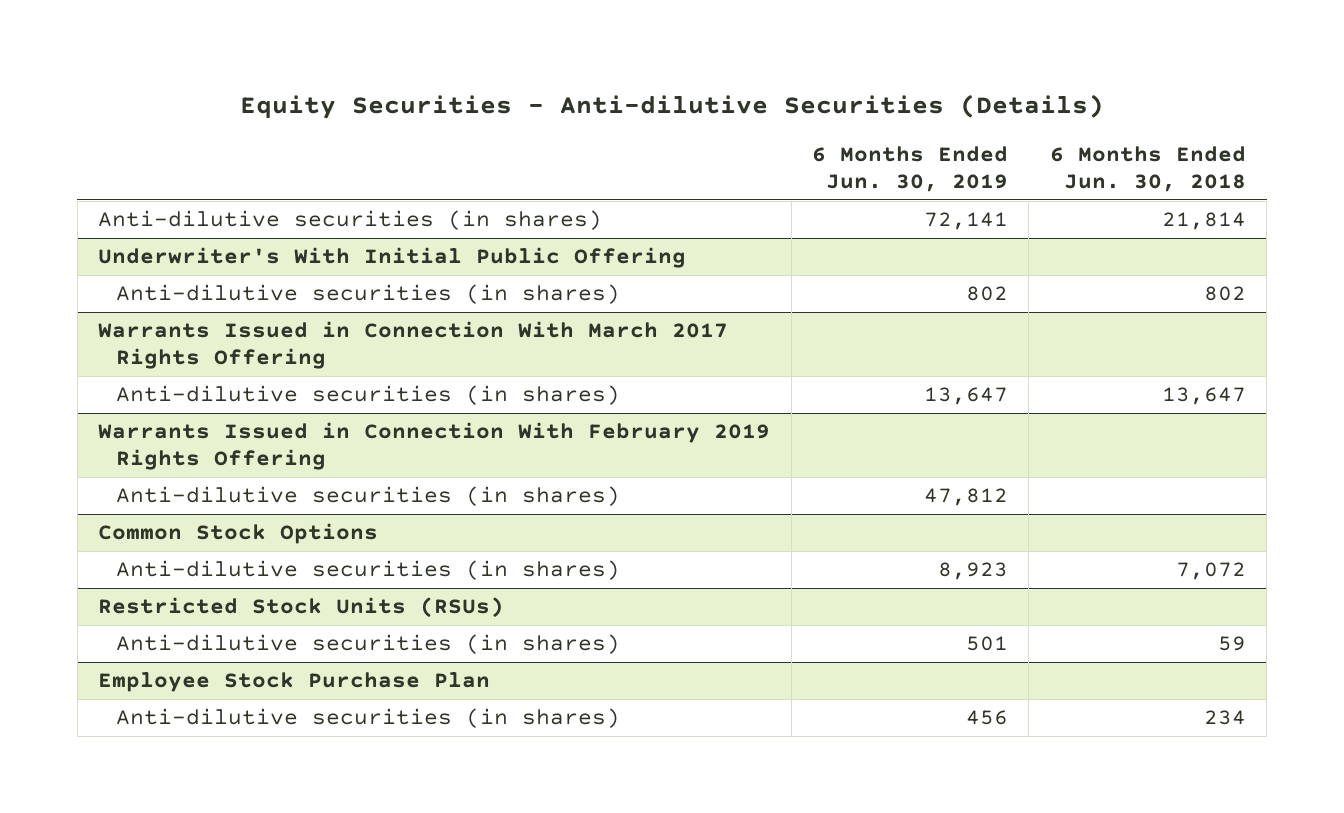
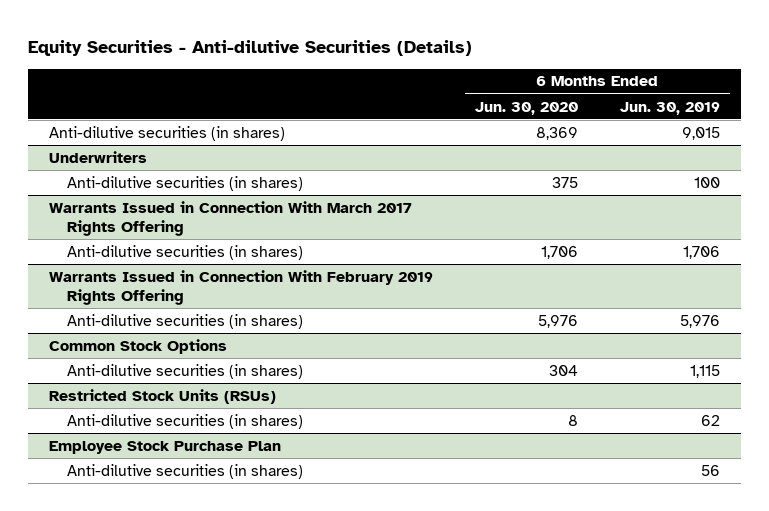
[1049,146,1246,193] 6 Months Ended Jun. 30, 2018 -> none
none -> [475,101,579,115] Jun. 30, 2020
[98,247,687,269] Underwriter's With Initial Public Offering -> none
[924,212,1009,231] 72,141 -> [681,126,720,140] 9,015
none -> [49,150,148,163] Underwriters
[966,286,1009,302] 802 -> [693,176,720,188] 100
[924,387,1009,406] 13,647 -> [682,245,720,259] 1,706
[924,488,1009,507] 47,812 -> [679,314,720,328] 5,976
[938,562,1009,581] 8,923 -> [689,364,720,378] 1,115
[966,636,1009,652] 501 -> [700,414,720,426] 62
[966,710,1009,726] 456 -> [700,464,720,476] 56

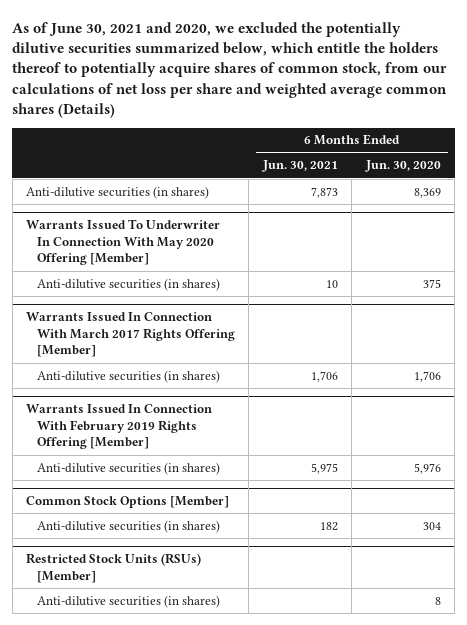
[28,39,473,56] Equity Securities - Anti-dilutive Securities (Details) -> [12,21,448,119] As of June 30, 2021 and 2020, we excluded the potentially dilutive securities summarized below, which entitle the holders thereof to potentially acquire shares of common stock, from our calculations of net loss per share and weighted average common shares (Details)
[619,101,720,115] Jun. 30, 2019 -> none
none -> [261,160,338,173] Jun. 30, 2021
[49,150,148,163] Underwriters -> none
none -> [26,219,221,266] Warrants Issued To Underwriter In Connection With May 2020 Offering [Member]
[49,200,413,236] Warrants Issued in Connection With March 2017 Rights Offering -> [26,312,235,358] Warrants Issued In Connection With March 2017 Rights Offering [Member]
[49,269,434,305] Warrants Issued in Connection With February 2019 Rights Offering -> [26,404,213,450] Warrants Issued In Connection With February 2019 Rights Offering [Member]
[49,338,228,354] Common Stock Options -> [26,496,230,509] Common Stock Options [Member]
[49,388,277,404] Restricted Stock Units (RSUs) -> [26,553,202,583] Restricted Stock Units (RSUs) [Member]
[49,440,282,454] Employee Stock Purchase Plan -> none
[67,463,304,479] Anti-dilutive securities (in shares) -> none

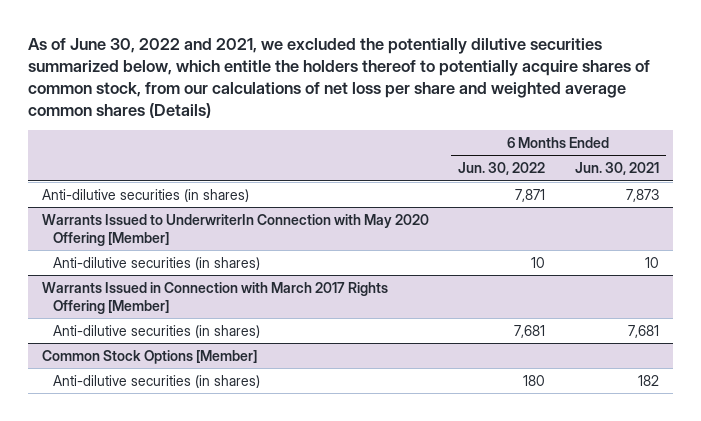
[12,21,448,119] As of June 30, 2021 and 2020, we excluded the potentially dilutive securities summarized below, which entitle the holders thereof to potentially acquire shares of common stock, from our calculations of net loss per share and weighted average common shares (Details) -> [27,37,650,118] As of June 30, 2022 and 2021, we excluded the potentially dilutive securities summarized below, which entitle the holders thereof to potentially acquire shares of common stock, from our calculations of net loss per share and weighted average common shares (Details)
[364,160,441,173] Jun. 30, 2020 -> none
none -> [458,162,546,176] Jun. 30, 2022
[26,219,221,266] Warrants Issued To Underwriter In Connection With May 2020 Offering [Member] -> [42,213,430,246] Warrants Issued to UnderwriterIn Connection with May 2020 Offering [Member]
[26,404,213,450] Warrants Issued In Connection With February 2019 Rights Offering [Member] -> none
[36,461,220,475] Anti-dilutive securities (in shares) -> none
[26,312,235,358] Warrants Issued In Connection With March 2017 Rights Offering [Member] -> [42,281,389,314] Warrants Issued in Connection with March 2017 Rights Offering [Member]
[310,370,338,382] 1,706 -> [627,324,659,338] 7,681
[26,553,202,583] Restricted Stock Units (RSUs) [Member] -> none
[36,594,220,608] Anti-dilutive securities (in shares) -> none

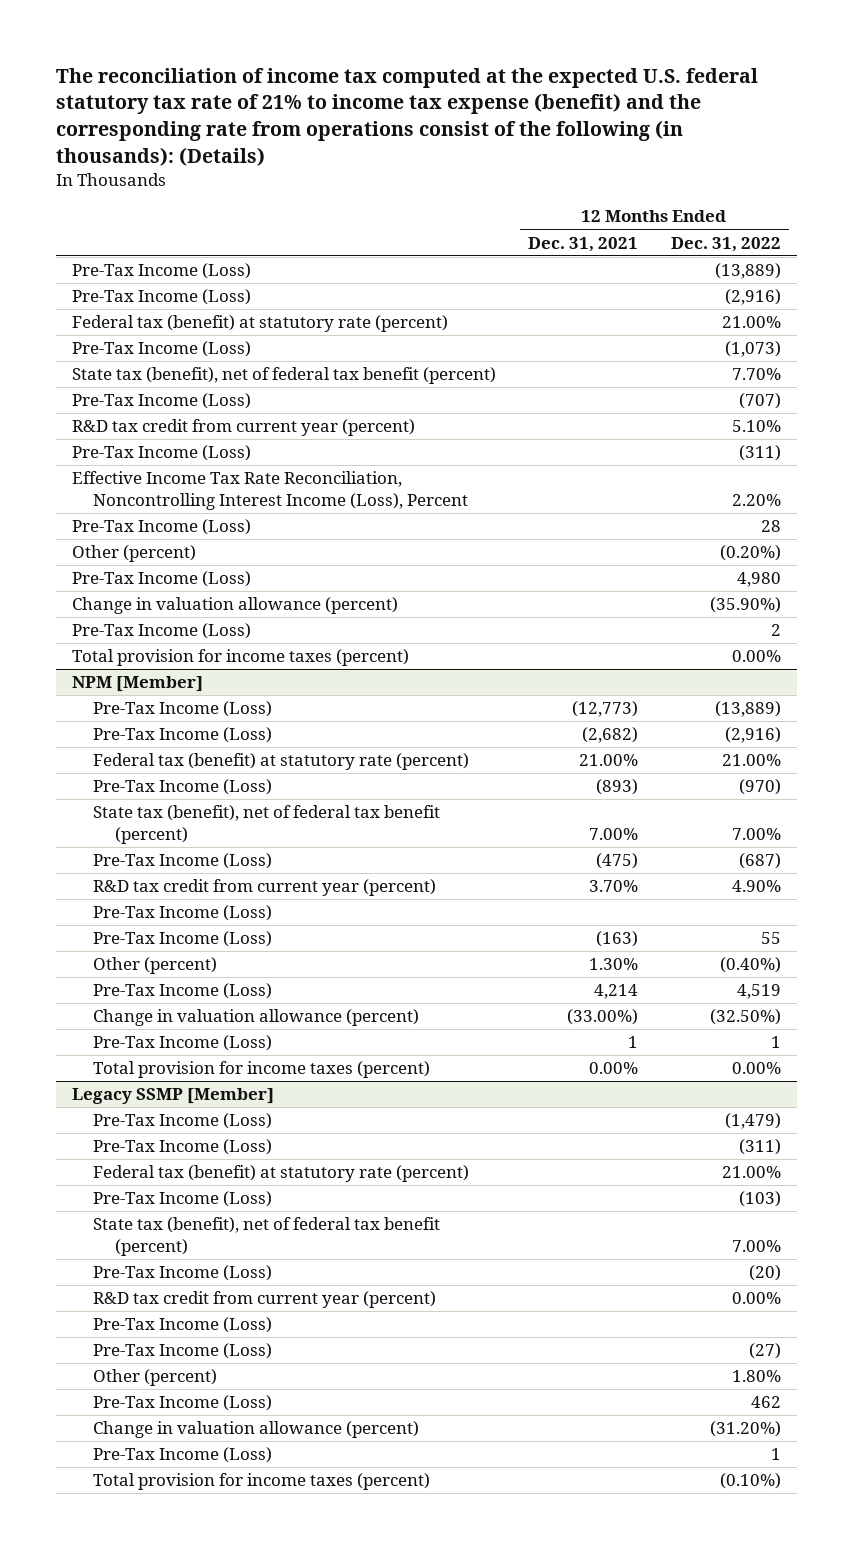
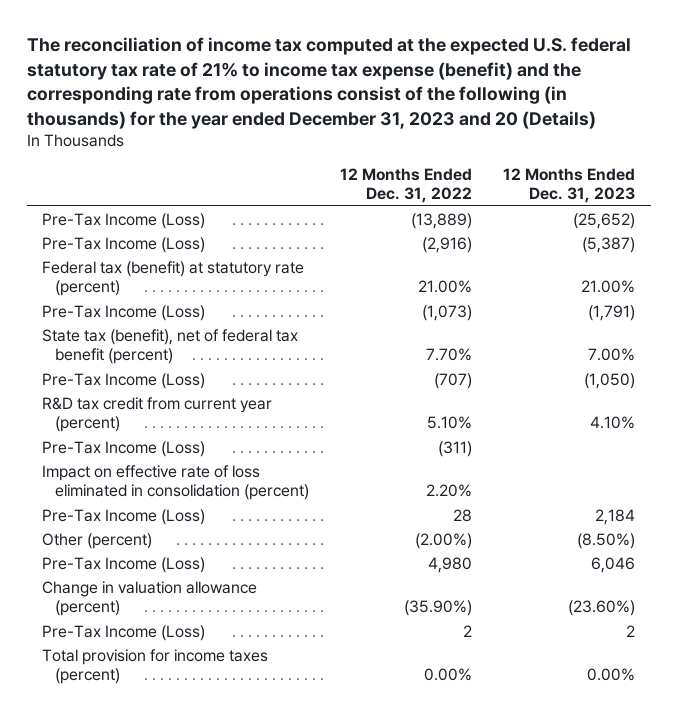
[56,67,759,166] The reconciliation of income tax computed at the expected U.S. federal statutory tax rate of 21% to income tax expense (benefit) and the corresponding rate from operations consist of the following (in thousands): (Details) -> [26,37,631,129] The reconciliation of income tax computed at the expected U.S. federal statutory tax rate of 21% to income tax expense (benefit) and the corresponding rate from operations consist of the following (in thousands) for the year ended December 31, 2023 and 20 (Details)
[528,236,639,252] Dec. 31, 2021 -> none
none -> [503,167,636,204] 12 Months Ended Dec. 31, 2023
[72,471,469,510] Effective Income Tax Rate Reconciliation, Noncontrolling Interest Income (Loss), Percent -> [42,464,309,501] Impact on effective rate of loss eliminated in consolidation (percent)
[719,545,781,562] (0.20%) -> [414,532,472,549] (2.00%)
[72,676,204,693] NPM [Member] -> none
[93,701,273,718] Pre-Tax Income (Loss) -> none
[93,727,273,744] Pre-Tax Income (Loss) -> none
[93,753,470,771] Federal tax (benefit) at statutory rate (percent) -> none
[93,779,273,796] Pre-Tax Income (Loss) -> none
[93,805,441,844] State tax (benefit), net of federal tax benefit (percent) -> none
[93,853,273,870] Pre-Tax Income (Loss) -> none
[93,879,437,897] R&D tax credit from current year (percent) -> none
[93,905,273,922] Pre-Tax Income (Loss) -> none
[93,931,273,948] Pre-Tax Income (Loss) -> none
[93,957,218,975] Other (percent) -> none
[93,983,273,1000] Pre-Tax Income (Loss) -> none
[93,1009,420,1027] Change in valuation allowance (percent) -> none
[93,1035,273,1052] Pre-Tax Income (Loss) -> none
[93,1061,431,1079] Total provision for income taxes (percent) -> none
[72,1088,275,1105] Legacy SSMP [Member] -> none
[93,1113,273,1130] Pre-Tax Income (Loss) -> none
[93,1139,273,1156] Pre-Tax Income (Loss) -> none
[93,1165,470,1183] Federal tax (benefit) at statutory rate (percent) -> none
[93,1191,273,1208] Pre-Tax Income (Loss) -> none
[93,1217,441,1256] State tax (benefit), net of federal tax benefit (percent) -> none
[93,1265,273,1282] Pre-Tax Income (Loss) -> none
[93,1291,437,1309] R&D tax credit from current year (percent) -> none
[93,1317,273,1334] Pre-Tax Income (Loss) -> none
[93,1343,273,1360] Pre-Tax Income (Loss) -> none
[93,1369,218,1387] Other (percent) -> none
[93,1395,273,1412] Pre-Tax Income (Loss) -> none
[93,1421,420,1439] Change in valuation allowance (percent) -> none
[93,1447,273,1464] Pre-Tax Income (Loss) -> none
[93,1473,431,1491] Total provision for income taxes (percent) -> none

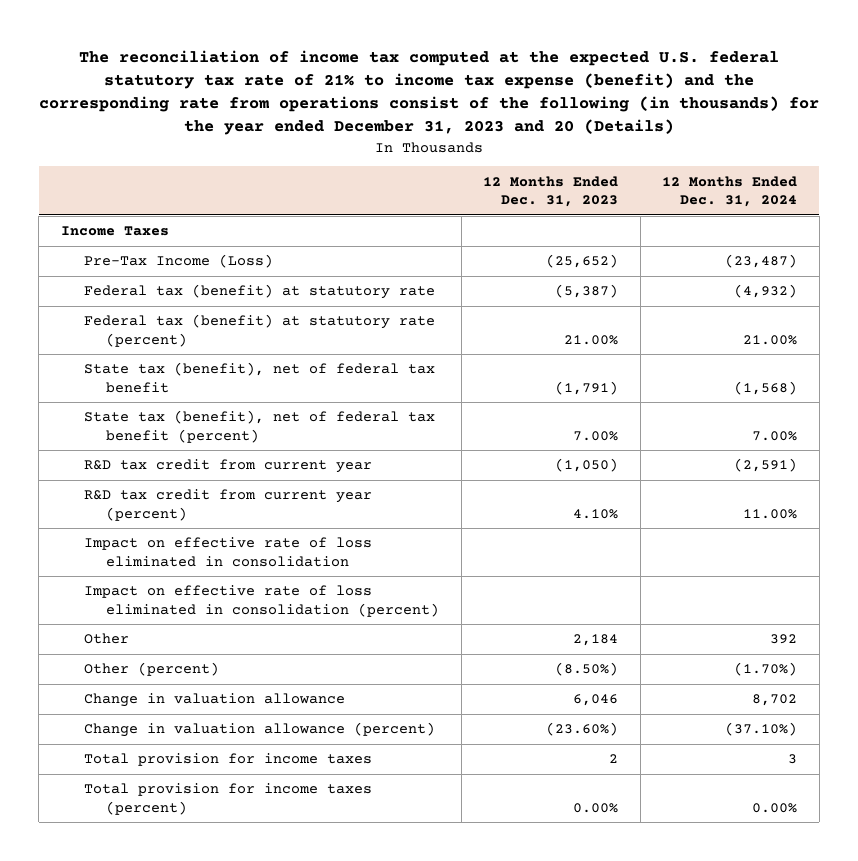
[339,167,472,204] 12 Months Ended Dec. 31, 2022 -> none
none -> [662,175,798,208] 12 Months Ended Dec. 31, 2024
none -> [60,226,169,237] Income Taxes
[42,236,206,253] Pre-Tax Income (Loss) -> [83,284,435,300] Federal tax (benefit) at statutory rate
[42,304,206,321] Pre-Tax Income (Loss) -> [83,362,435,393] State tax (benefit), net of federal tax benefit
[42,372,206,389] Pre-Tax Income (Loss) -> [83,459,372,474] R&D tax credit from current year
[42,440,206,457] Pre-Tax Income (Loss) -> [83,537,372,567] Impact on effective rate of loss eliminated in consolidation
[42,508,206,525] Pre-Tax Income (Loss) -> [83,633,129,645] Other
[42,556,206,573] Pre-Tax Income (Loss) -> [83,693,345,708] Change in valuation allowance
[42,624,206,641] Pre-Tax Income (Loss) -> [83,753,372,767] Total provision for income taxes

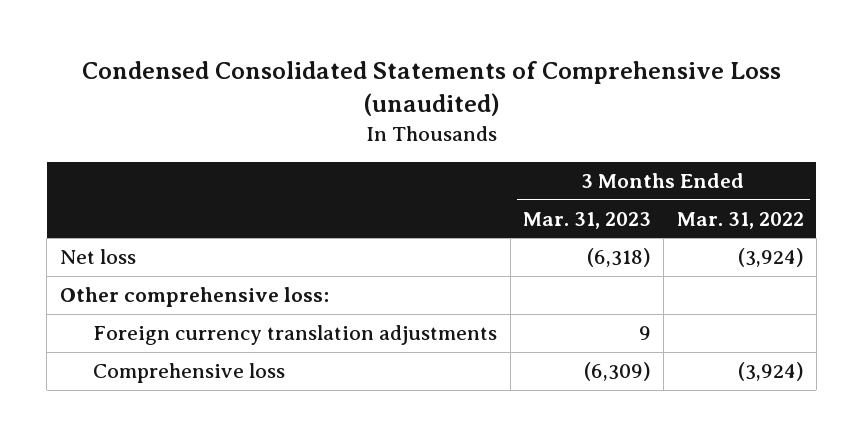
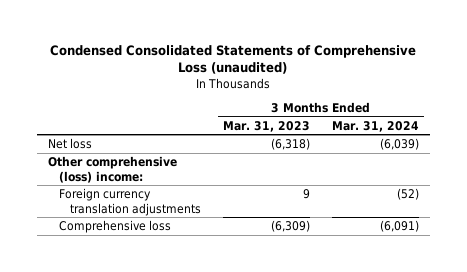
[676,211,804,229] Mar. 31, 2022 -> none
none -> [331,120,419,132] Mar. 31, 2024
[59,287,329,308] Other comprehensive loss: -> [48,155,178,183] Other comprehensive (loss) income:

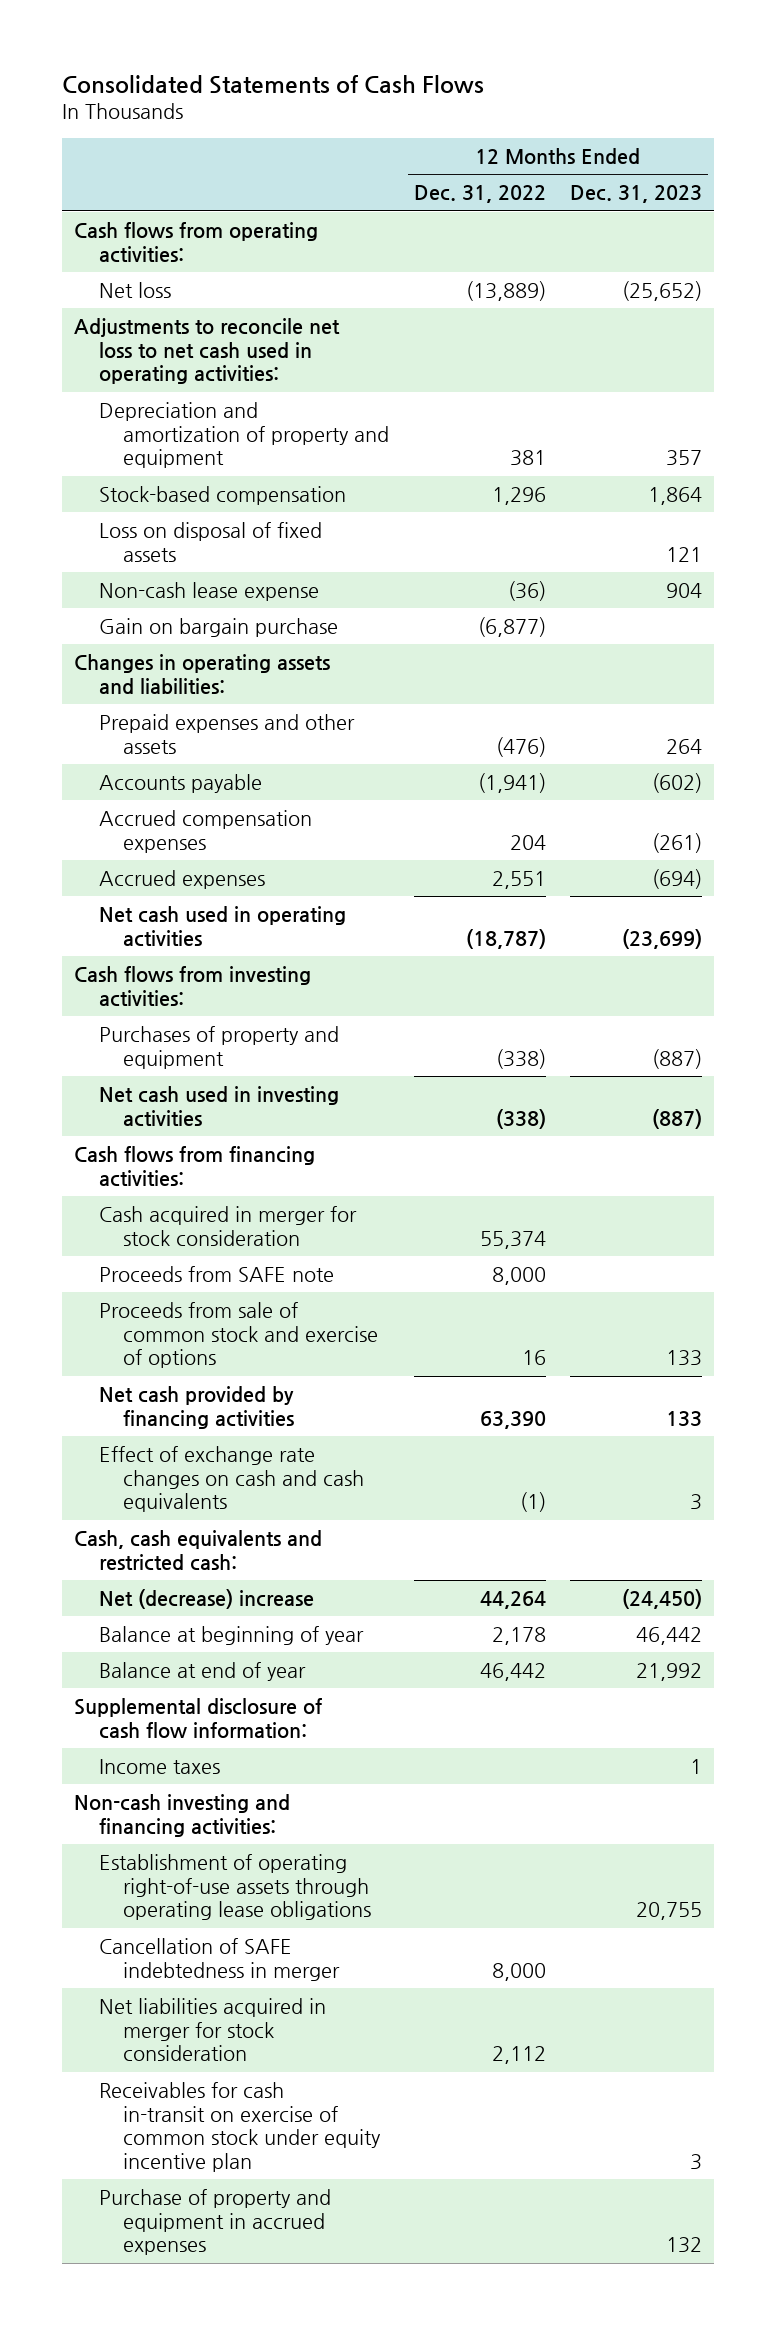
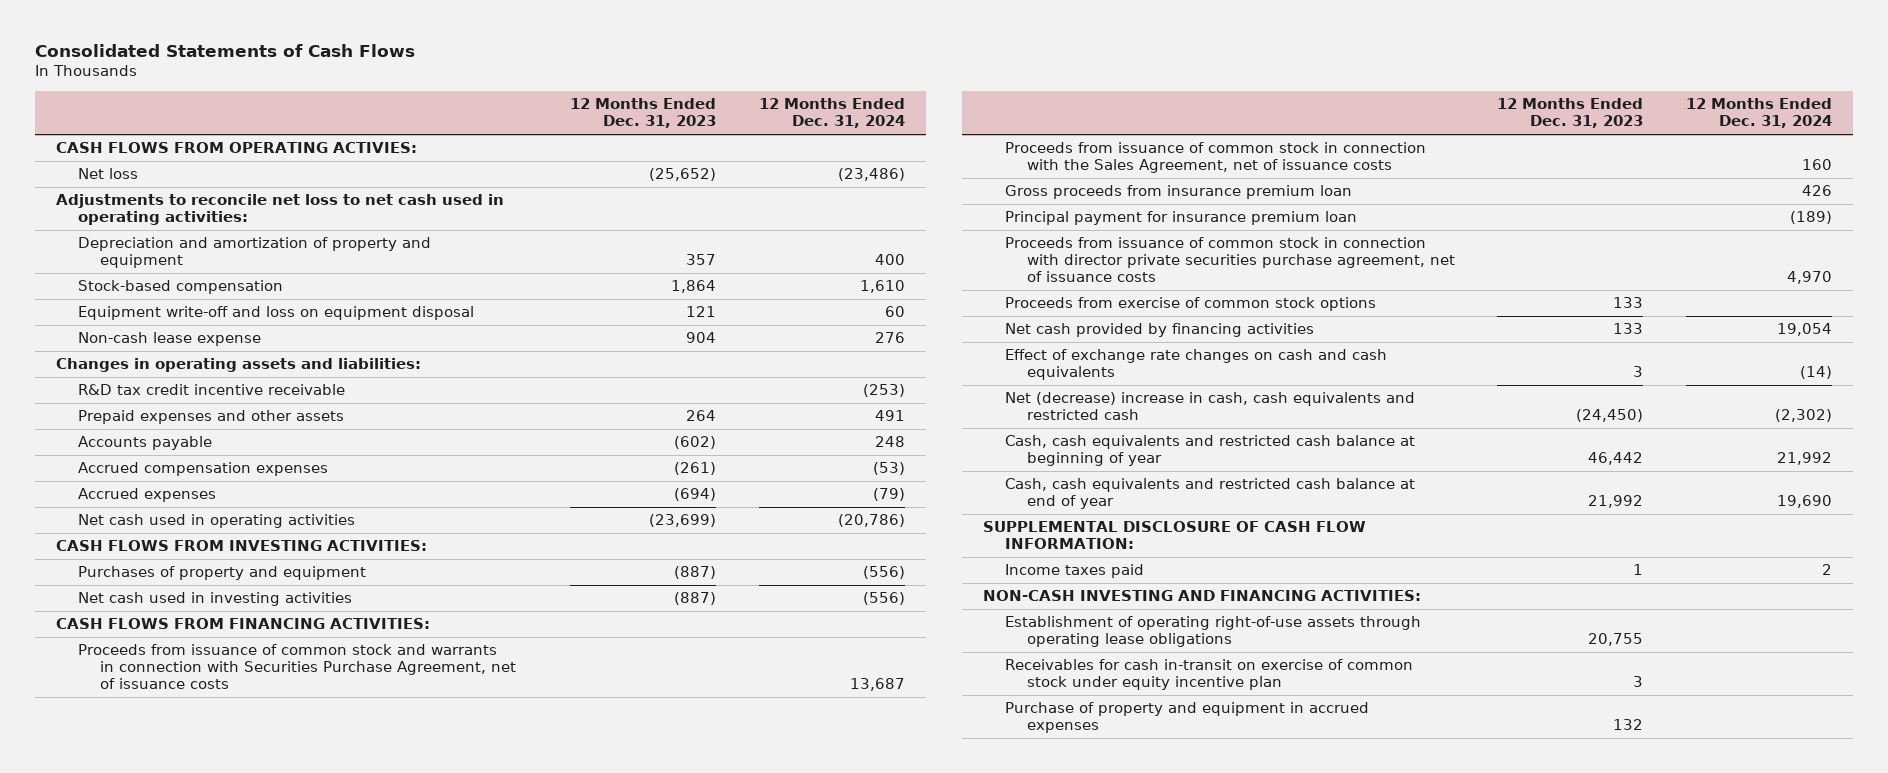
[413,185,546,204] Dec. 31, 2022 -> none
none -> [758,98,905,129] 12 Months Ended Dec. 31, 2024
[73,222,318,263] Cash flows from operating activities: -> [56,142,418,154] CASH FLOWS FROM OPERATING ACTIVIES:
[98,522,322,562] Loss on disposal of fixed assets -> [77,306,474,321] Equipment write-off and loss on equipment disposal
[98,618,338,638] Gain on bargain purchase -> none
none -> [77,384,345,396] R&D tax credit incentive receivable
[73,966,311,1007] Cash flows from investing activities: -> [56,540,428,552] CASH FLOWS FROM INVESTING ACTIVITIES:
[98,1206,357,1246] Cash acquired in merger for stock consideration -> none
[98,1266,334,1283] Proceeds from SAFE note -> none
[73,1146,315,1187] Cash flows from financing activities: -> [56,618,431,630] CASH FLOWS FROM FINANCING ACTIVITIES:
none -> [77,644,516,690] Proceeds from issuance of common stock and warrants in connection with Securities Purchase Agreement, net of issuance costs
none -> [1005,142,1427,174] Proceeds from issuance of common stock in connection with the Sales Agreement, net of issuance costs
none -> [1005,185,1353,200] Gross proceeds from insurance premium loan
none -> [1005,211,1358,226] Principal payment for insurance premium loan
none -> [1005,237,1455,283] Proceeds from issuance of common stock in connection with director private securities purchase agreement, net of issuance costs
[98,1302,379,1369] Proceeds from sale of common stock and exercise of options -> [1005,297,1377,312] Proceeds from exercise of common stock options
[73,1530,322,1571] Cash, cash equivalents and restricted cash: -> none
[98,1589,314,1610] Net (decrease) increase -> [1005,392,1416,421] Net (decrease) increase in cash, cash equivalents and restricted cash
[98,1626,364,1646] Balance at beginning of year -> [1005,435,1416,467] Cash, cash equivalents and restricted cash balance at beginning of year
[98,1662,306,1682] Balance at end of year -> [1005,478,1416,510] Cash, cash equivalents and restricted cash balance at end of year
[73,1698,322,1739] Supplemental disclosure of cash flow information: -> [983,521,1367,550] SUPPLEMENTAL DISCLOSURE OF CASH FLOW INFORMATION:
[98,1759,220,1775] Income taxes -> [1005,564,1145,579] Income taxes paid
[73,1794,290,1837] Non-cash investing and financing activities: -> [983,590,1422,602] NON-CASH INVESTING AND FINANCING ACTIVITIES:
[98,1938,341,1981] Cancellation of SAFE indebtedness in merger -> none
[98,1998,326,2062] Net liabilities acquired in merger for stock consideration -> none

